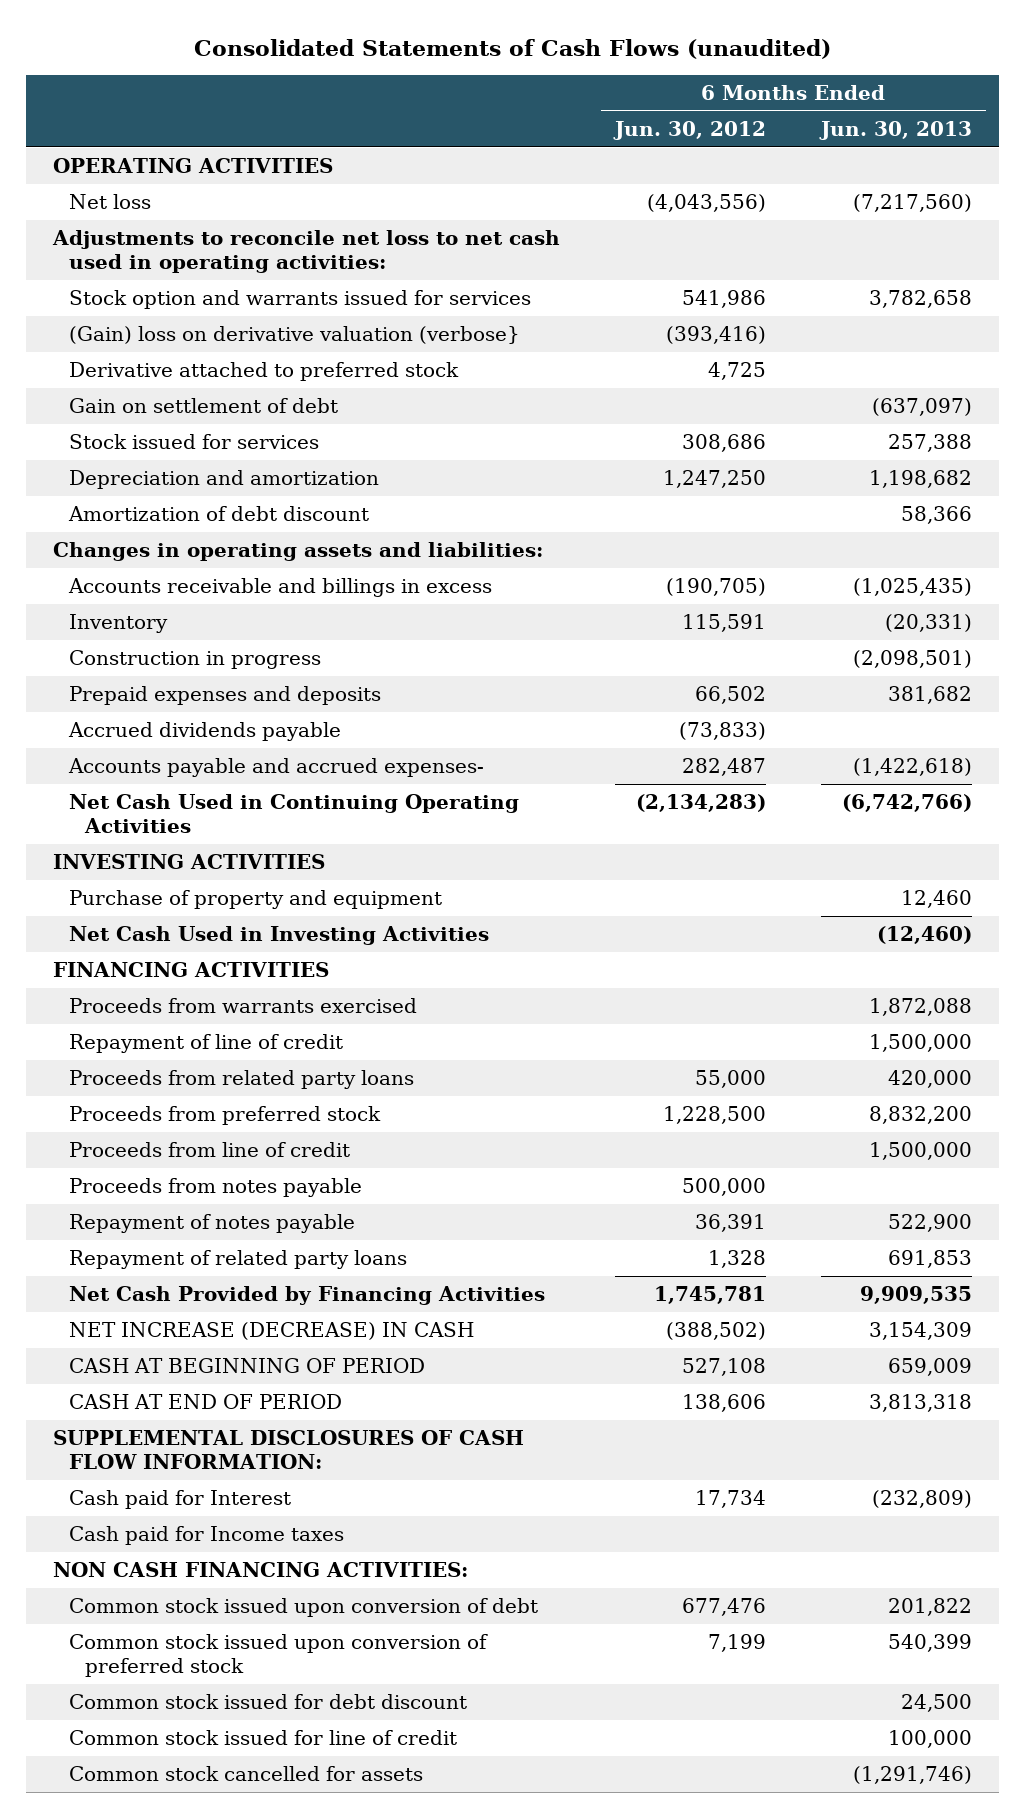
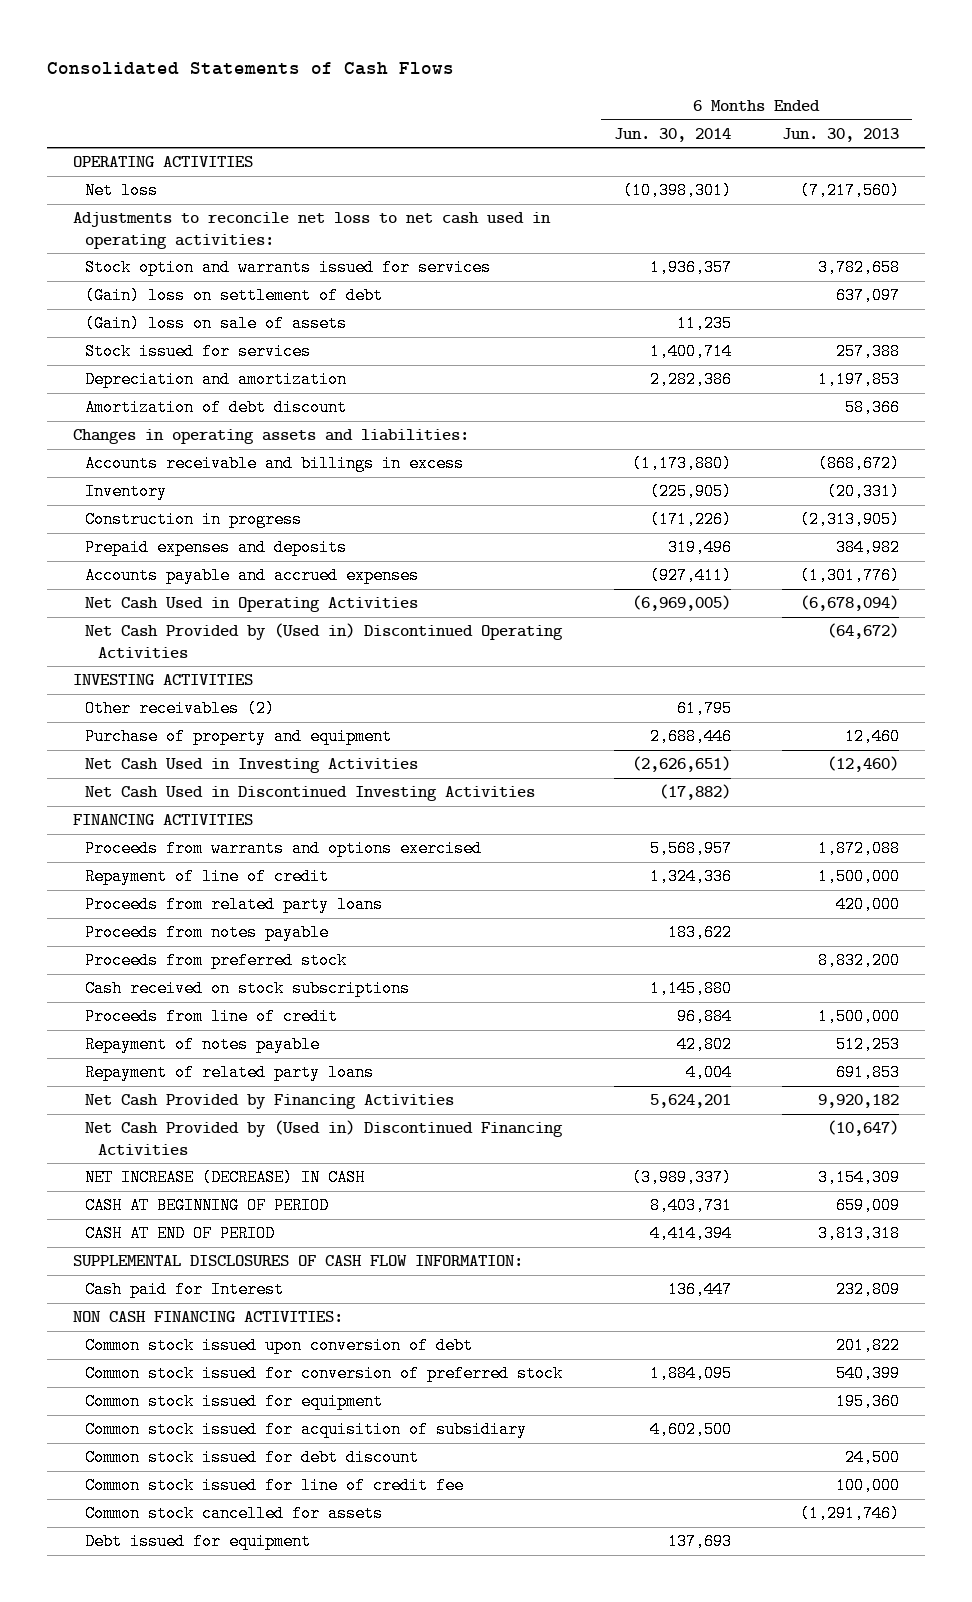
[193,38,831,59] Consolidated Statements of Cash Flows (unaudited) -> [47,62,455,76] Consolidated Statements of Cash Flows
[613,121,767,141] Jun. 30, 2012 -> none
none -> [613,127,731,142] Jun. 30, 2014
[69,326,521,345] (Gain) loss on derivative valuation (verbose} -> none
[69,362,460,382] Derivative attached to preferred stock -> none
[69,398,339,414] Gain on settlement of debt -> [85,287,384,305] (Gain) loss on settlement of debt
[871,398,972,417] (637,097) -> [836,287,901,305] 637,097
none -> [85,315,348,333] (Gain) loss on sale of assets
[868,470,972,489] 1,198,682 -> [818,371,901,389] 1,197,853
[852,578,972,597] (1,025,435) -> [818,455,901,473] (868,672)
[68,722,342,742] Accrued dividends payable -> none
[852,650,972,669] (2,098,501) -> [800,511,901,529] (2,313,905)
[887,686,972,705] 381,682 -> [836,539,901,557] 384,982
[68,758,485,778] Accounts payable and accrued expenses- -> [85,567,420,585] Accounts payable and accrued expenses
[852,758,972,777] (1,422,618) -> [800,567,901,585] (1,301,776)
[69,794,520,834] Net Cash Used in Continuing Operating Activities -> [85,597,419,613] Net Cash Used in Operating Activities
[841,794,972,813] (6,742,766) -> [800,595,900,612] (6,678,094)
none -> [85,623,564,658] Net Cash Provided by (Used in) Discontinued Operating Activities
none -> [85,700,276,718] Other receivables (2)
none -> [85,786,536,802] Net Cash Used in Discontinued Investing Activities
[69,998,418,1014] Proceeds from warrants exercised -> [85,840,483,858] Proceeds from warrants and options exercised
[69,1178,363,1198] Proceeds from notes payable -> [85,924,330,942] Proceeds from notes payable
none -> [85,980,411,998] Cash received on stock subscriptions
[887,1214,972,1233] 522,900 -> [836,1036,901,1054] 512,253
[859,1286,972,1305] 9,909,535 -> [818,1094,900,1109] 9,920,182
none -> [85,1120,564,1155] Net Cash Provided by (Used in) Discontinued Financing Activities
[69,1526,345,1546] Cash paid for Income taxes -> none
[871,1490,972,1509] (232,809) -> [836,1281,901,1299] 232,809
[69,1634,489,1678] Common stock issued upon conversion of preferred stock -> [85,1365,564,1383] Common stock issued for conversion of preferred stock
none -> [85,1393,384,1411] Common stock issued for equipment
none -> [85,1421,528,1439] Common stock issued for acquisition of subsidiary
[69,1730,458,1746] Common stock issued for line of credit -> [85,1477,465,1495] Common stock issued for line of credit fee
none -> [85,1533,312,1551] Debt issued for equipment

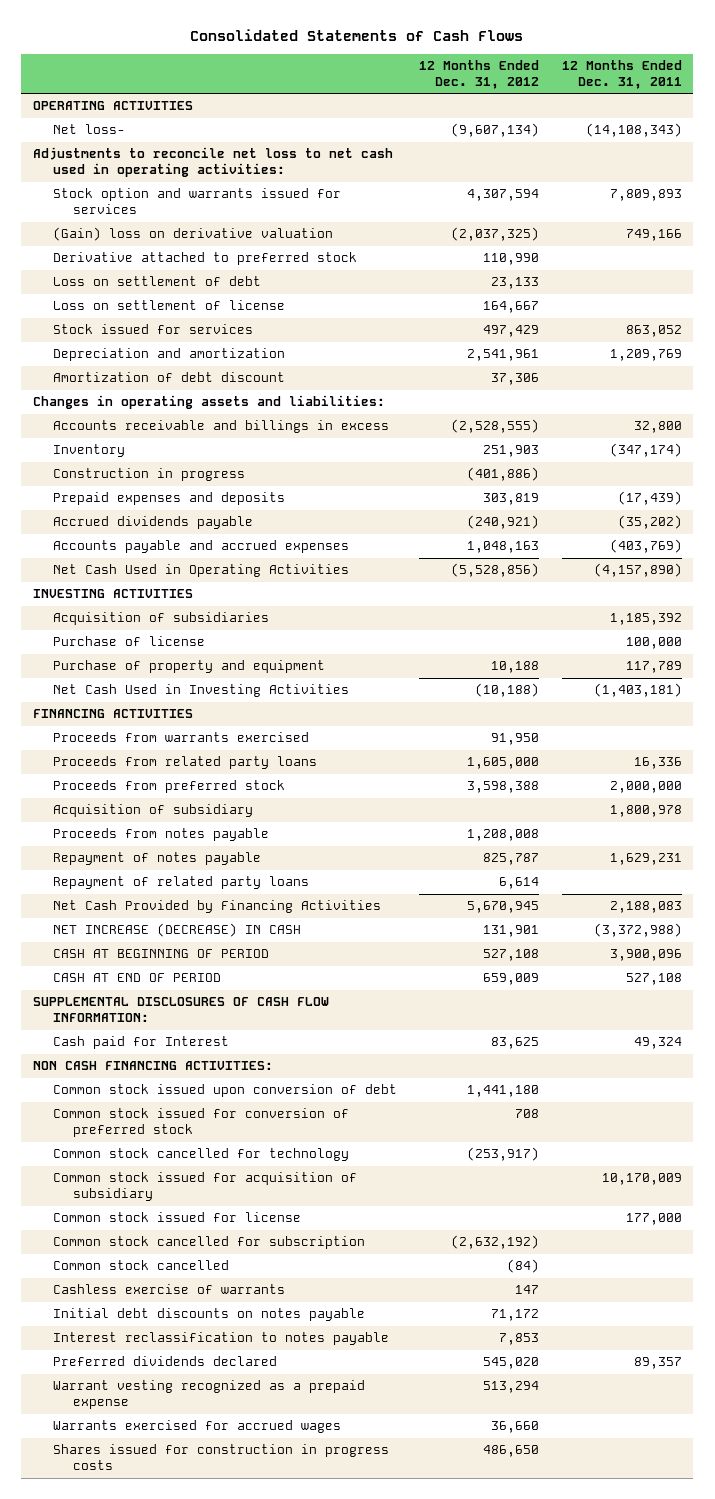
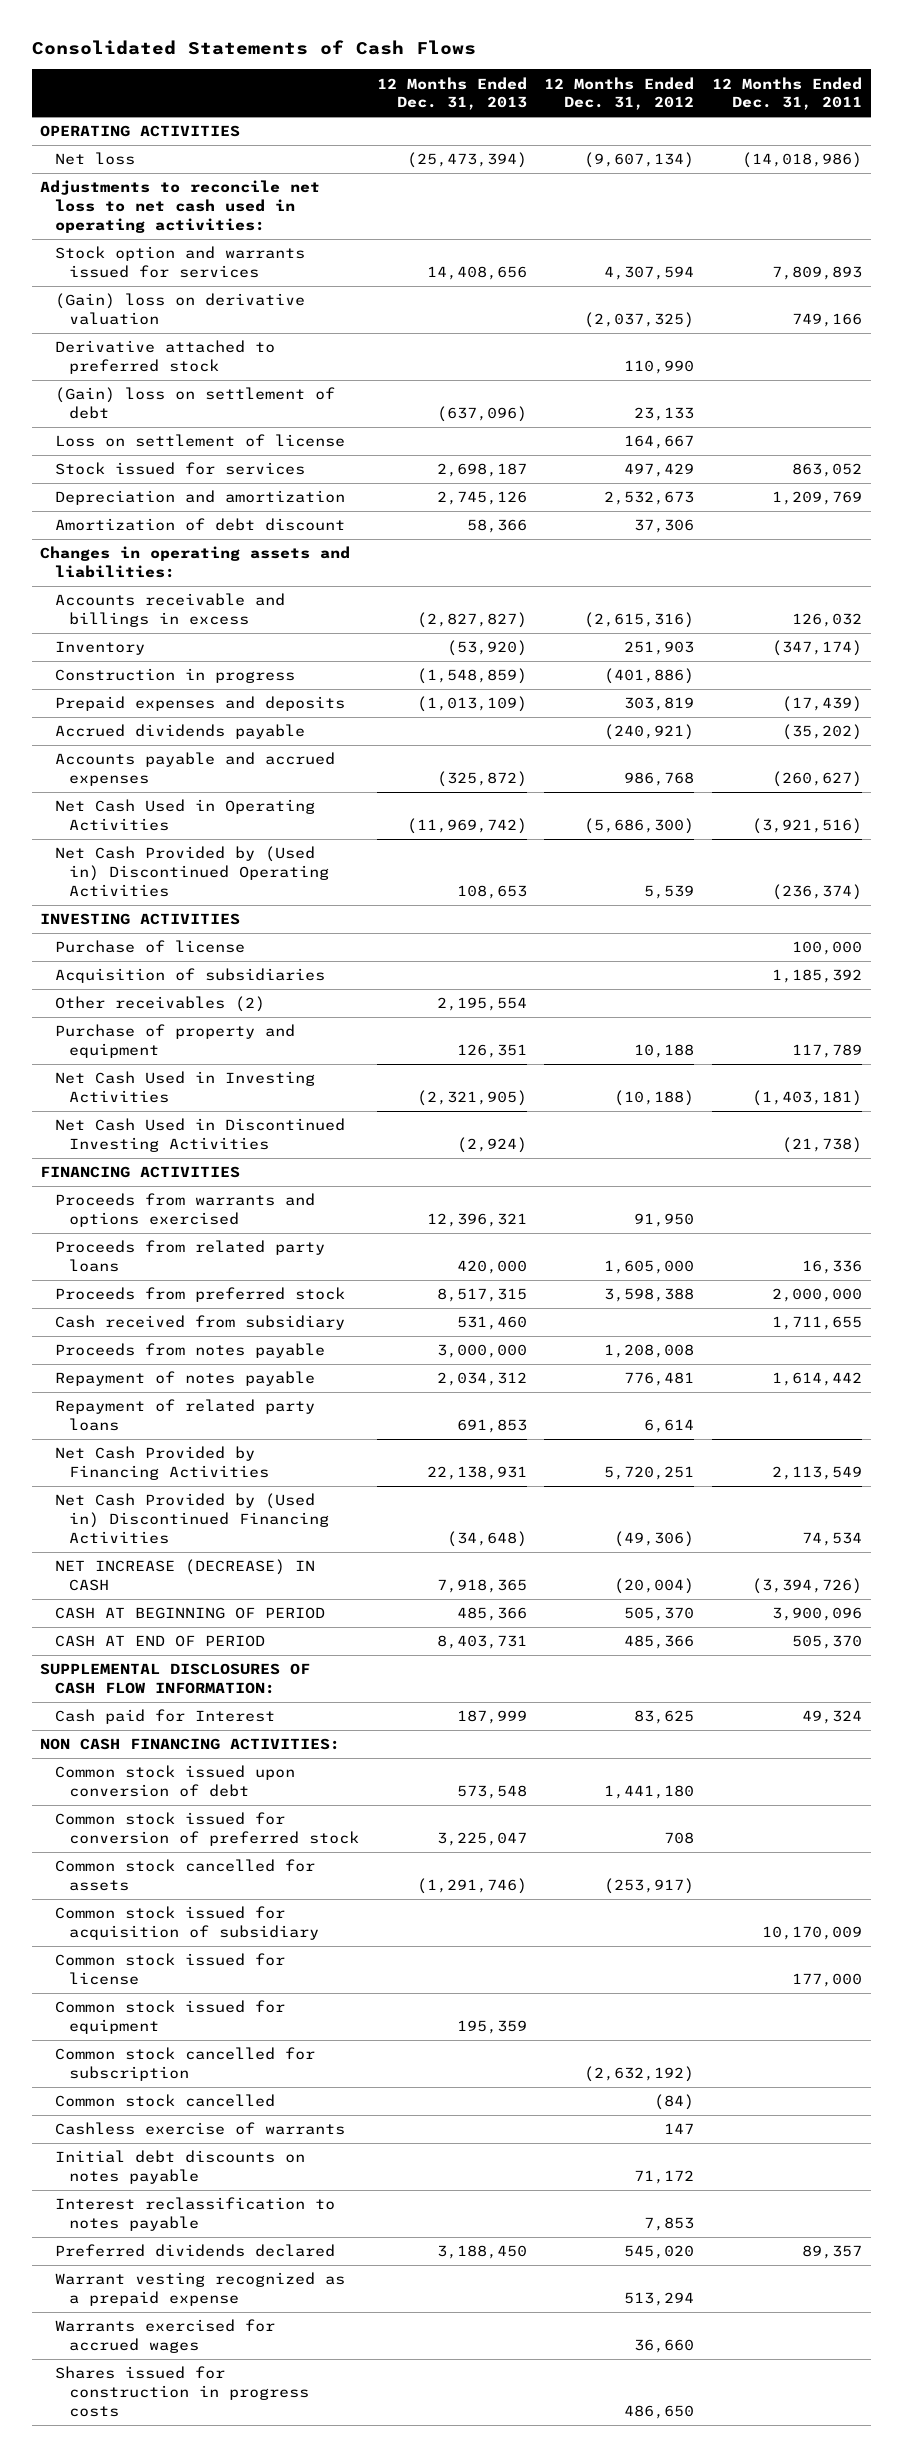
none -> [376,76,527,111] 12 Months Ended Dec. 31, 2013
[52,124,125,135] Net loss- -> [54,152,135,166] Net loss
[586,123,683,138] (14,108,343) -> [741,152,862,169] (14,018,986)
[52,276,261,287] Loss on settlement of debt -> [54,387,335,420] (Gain) loss on settlement of debt
[467,349,540,362] 2,541,961 -> [604,491,695,506] 2,532,673
[451,419,540,434] (2,528,555) -> [584,612,695,629] (2,615,316)
[634,421,683,434] 32,800 -> [791,613,862,628] 126,032
[467,541,540,554] 1,048,163 -> [624,772,695,787] 986,768
[610,539,683,554] (403,769) -> [771,771,862,788] (260,627)
[451,563,540,578] (5,528,856) -> [584,818,695,835] (5,686,300)
[594,563,683,578] (4,157,890) -> [751,818,862,835] (3,921,516)
none -> [54,846,330,898] Net Cash Provided by (Used in) Discontinued Operating Activities
[52,612,269,626] Acquisition of subsidiaries -> [54,968,325,984] Acquisition of subsidiaries
none -> [54,996,265,1013] Other receivables (2)
none -> [54,1118,345,1153] Net Cash Used in Discontinued Investing Activities
[52,732,309,743] Proceeds from warrants exercised -> [54,1193,315,1228] Proceeds from warrants and options exercised
[52,804,253,818] Acquisition of subsidiary -> none
none -> [54,1315,345,1331] Cash received from subsidiary
[483,853,540,866] 825,787 -> [624,1372,695,1387] 776,481
[610,853,683,866] 1,629,231 -> [771,1372,862,1387] 1,614,442
[467,901,540,914] 5,670,945 -> [604,1466,695,1481] 5,720,251
[610,901,683,914] 2,188,083 -> [771,1466,862,1481] 2,113,549
none -> [54,1493,330,1545] Net Cash Provided by (Used in) Discontinued Financing Activities
[483,925,540,938] 131,901 -> [614,1578,695,1595] (20,004)
[594,923,683,938] (3,372,988) -> [751,1578,862,1595] (3,394,726)
[483,949,540,962] 527,108 -> [624,1607,695,1622] 505,370
[483,973,540,986] 659,009 -> [624,1635,695,1650] 485,366
[626,973,683,986] 527,108 -> [791,1635,862,1650] 505,370
[52,1148,349,1162] Common stock cancelled for technology -> [54,1859,315,1892] Common stock cancelled for assets
none -> [54,2000,285,2035] Common stock issued for equipment

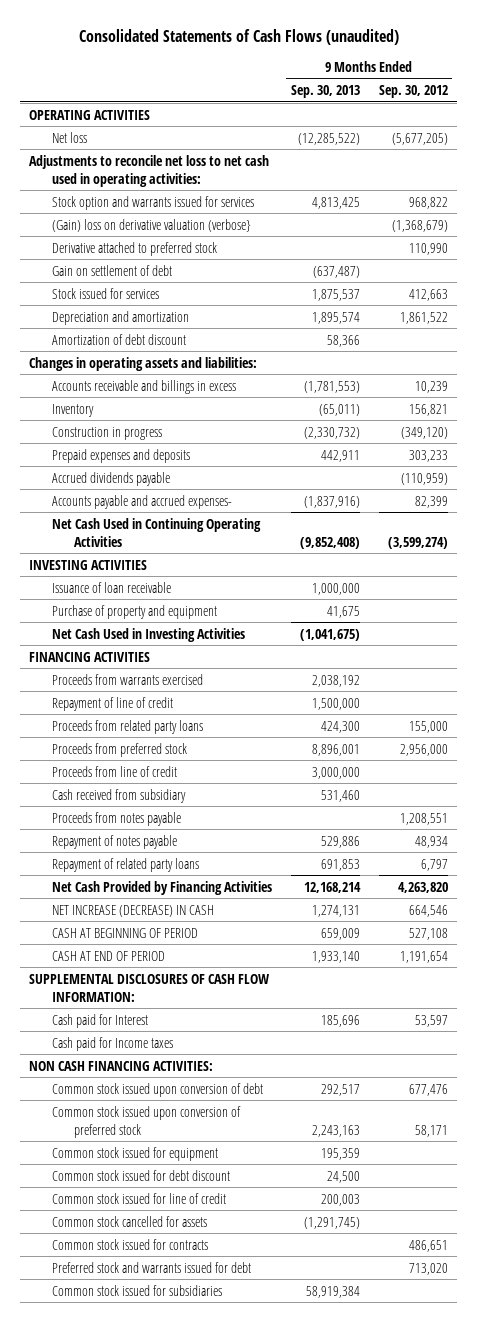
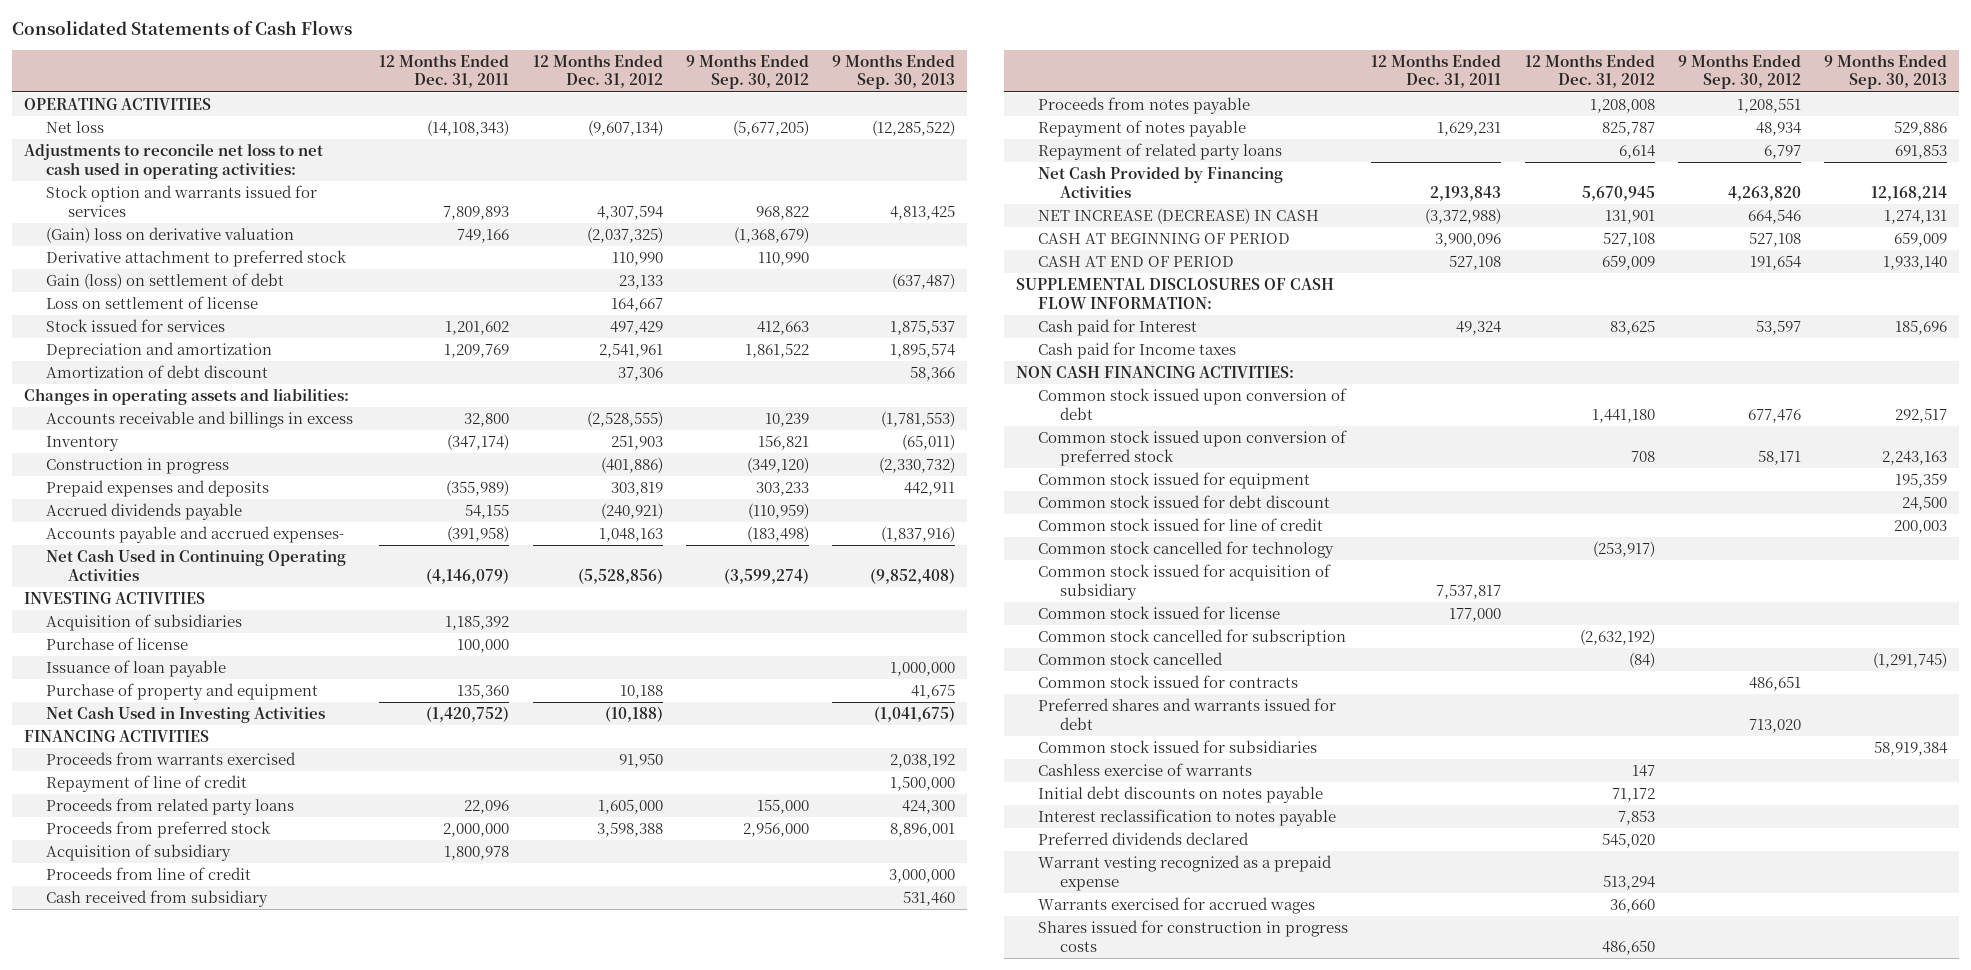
[78,28,399,45] Consolidated Statements of Cash Flows (unaudited) -> [12,19,353,35] Consolidated Statements of Cash Flows
none -> [379,53,510,89] 12 Months Ended Dec. 31, 2011
none -> [532,53,663,89] 12 Months Ended Dec. 31, 2012
[51,218,251,232] (Gain) loss on derivative valuation (verbose} -> [46,227,295,244] (Gain) loss on derivative valuation
[51,241,217,256] Derivative attached to preferred stock -> [46,250,348,268] Derivative attachment to preferred stock
[51,264,172,276] Gain on settlement of debt -> [46,273,285,290] Gain (loss) on settlement of debt
none -> [46,296,259,310] Loss on settlement of license
[414,495,448,508] 82,399 -> [747,526,810,543] (183,498)
none -> [46,614,243,632] Acquisition of subsidiaries
none -> [46,637,189,651] Purchase of license
[51,581,171,593] Issuance of loan receivable -> [46,660,227,678] Issuance of loan payable
none -> [46,844,232,862] Acquisition of subsidiary
[399,950,448,963] 1,191,654 -> [1750,255,1802,271] 191,654
none -> [1038,541,1335,559] Common stock cancelled for technology
none -> [1038,564,1332,600] Common stock issued for acquisition of subsidiary
none -> [1038,606,1281,620] Common stock issued for license
none -> [1038,629,1347,647] Common stock cancelled for subscription
[51,1215,207,1227] Common stock cancelled for assets -> [1038,652,1224,666] Common stock cancelled
[51,1261,251,1273] Preferred stock and warrants issued for debt -> [1038,698,1337,730] Preferred shares and warrants issued for debt
none -> [1038,763,1253,777] Cashless exercise of warrants
none -> [1038,786,1324,804] Initial debt discounts on notes payable
none -> [1038,809,1337,827] Interest reclassification to notes payable
none -> [1038,832,1250,846] Preferred dividends declared
none -> [1038,855,1333,891] Warrant vesting recognized as a prepaid expense
none -> [1038,897,1316,915] Warrants exercised for accrued wages
none -> [1038,920,1349,952] Shares issued for construction in progress costs

